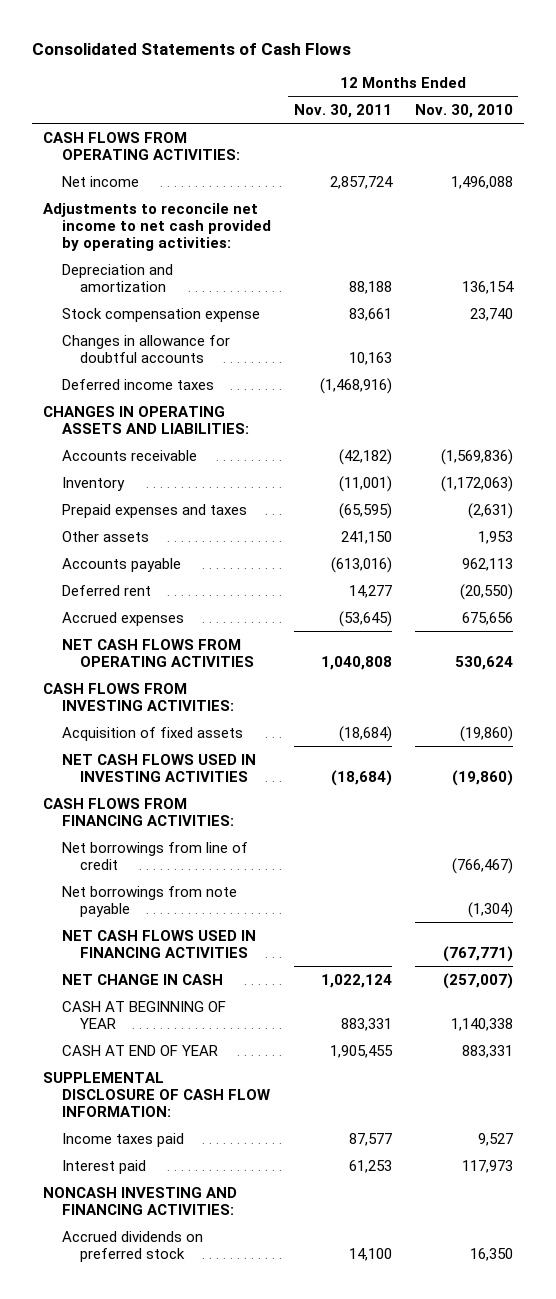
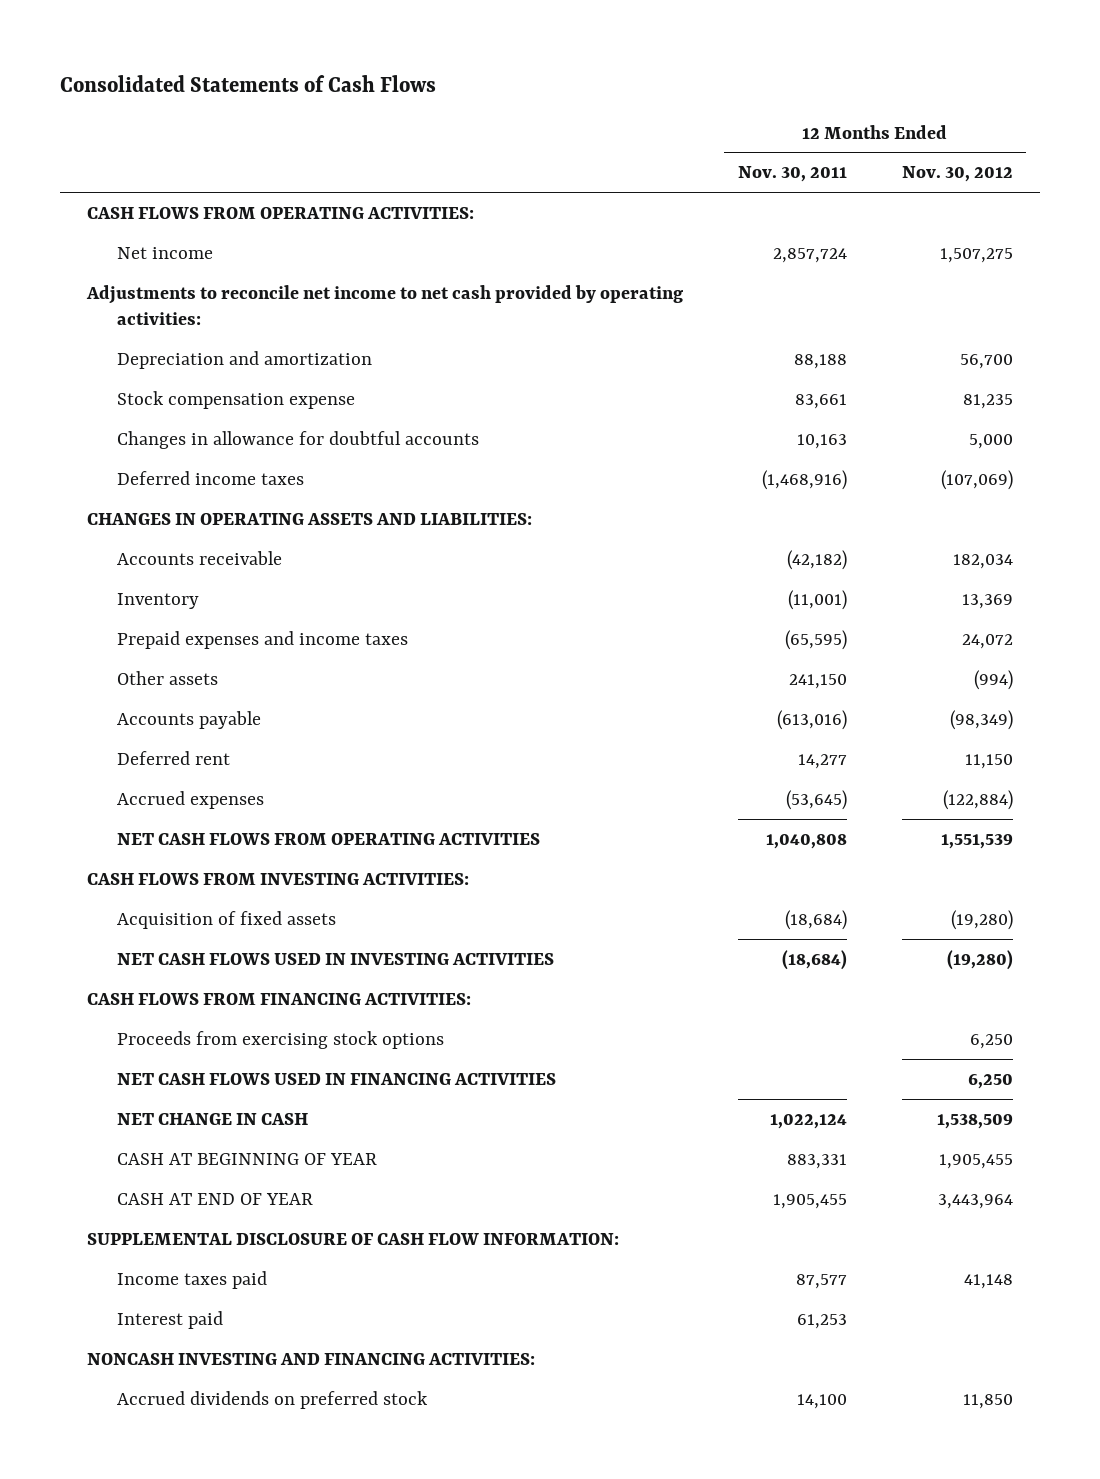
[414,103,513,118] Nov. 30, 2010 -> none
none -> [901,166,1013,183] Nov. 30, 2012
[61,503,247,518] Prepaid expenses and taxes -> [116,630,408,649] Prepaid expenses and income taxes
[61,841,248,870] Net borrowings from line of credit -> none
[61,885,237,917] Net borrowings from note payable -> none
none -> [116,1030,444,1049] Proceeds from exercising stock options

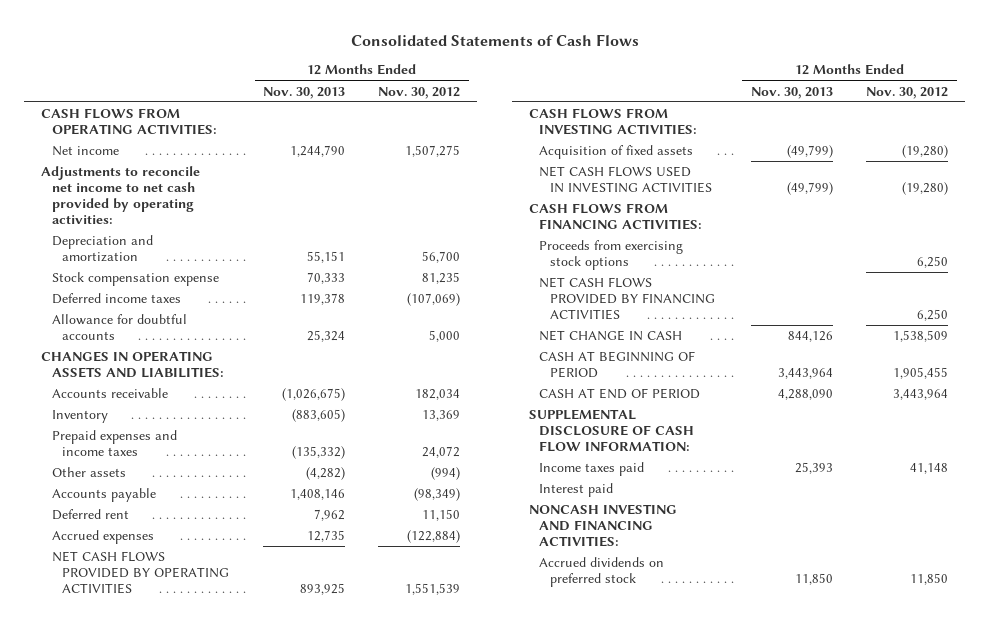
[738,166,848,183] Nov. 30, 2011 -> none
none -> [262,86,345,99] Nov. 30, 2013
[116,430,479,449] Changes in allowance for doubtful accounts -> none
none -> [51,314,187,341] Allowance for doubtful accounts
[116,832,540,845] NET CASH FLOWS FROM OPERATING ACTIVITIES -> [51,551,230,595] NET CASH FLOWS PROVIDED BY OPERATING ACTIVITIES
[116,1072,556,1085] NET CASH FLOWS USED IN FINANCING ACTIVITIES -> [539,277,716,321] NET CASH FLOWS PROVIDED BY FINANCING ACTIVITIES
[116,1152,377,1165] CASH AT BEGINNING OF YEAR -> [539,351,696,379] CASH AT BEGINNING OF PERIOD
[116,1192,313,1205] CASH AT END OF YEAR -> [539,388,701,400] CASH AT END OF PERIOD

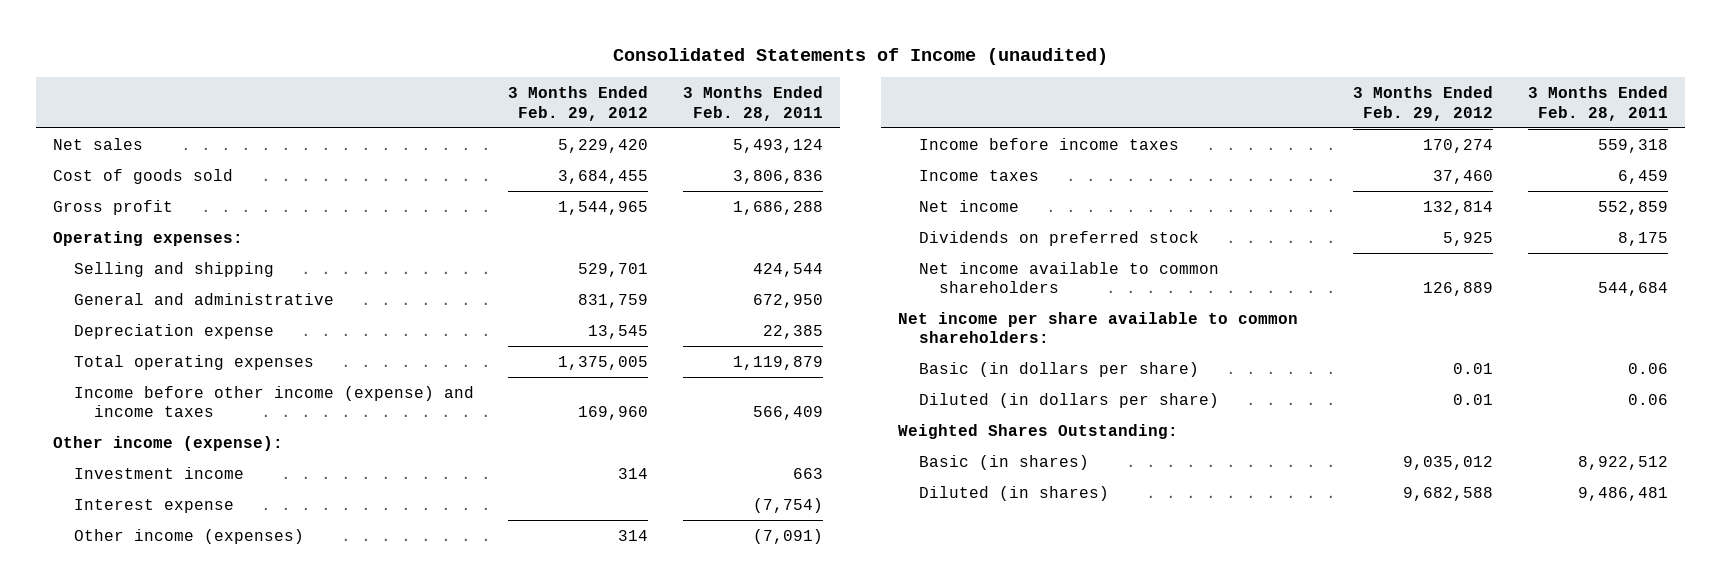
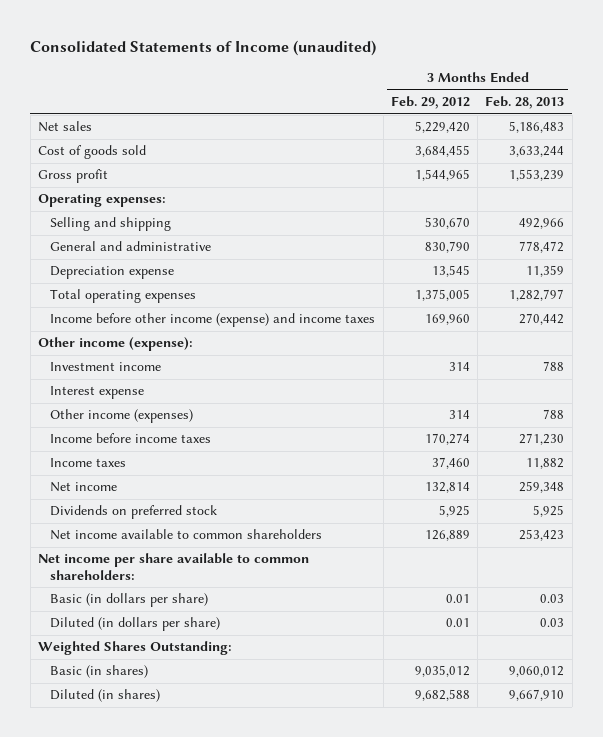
[682,85,823,121] 3 Months Ended Feb. 28, 2011 -> none
none -> [485,96,565,110] Feb. 28, 2013
[578,262,649,277] 529,701 -> [424,217,470,230] 530,670
[578,293,649,308] 831,759 -> [424,241,470,254] 830,790

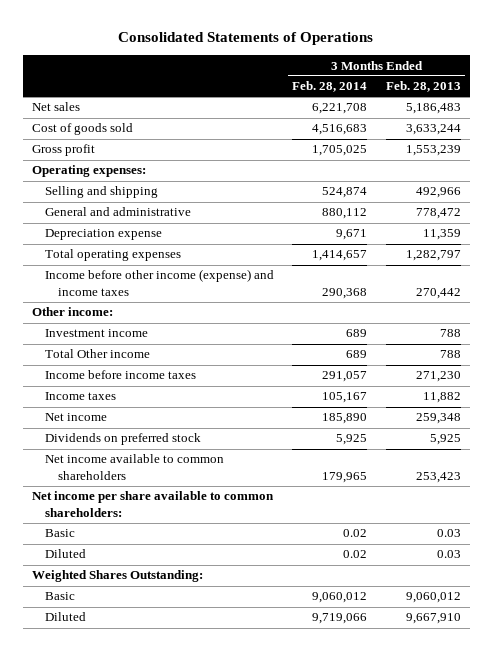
[30,40,377,57] Consolidated Statements of Income (unaudited) -> [118,32,374,46] Consolidated Statements of Operations
[390,96,470,110] Feb. 29, 2012 -> none
none -> [292,81,368,93] Feb. 28, 2014
[38,337,194,352] Other income (expense): -> [31,307,113,317] Other income:
[50,386,145,400] Interest expense -> none
[50,409,194,424] Other income (expenses) -> [44,349,150,359] Total Other income
[50,593,209,608] Basic (in dollars per share) -> [44,529,75,538] Basic
[50,617,221,632] Diluted (in dollars per share) -> [44,549,86,559] Diluted
[50,665,149,679] Basic (in shares) -> [44,592,75,601] Basic
[50,689,161,703] Diluted (in shares) -> [44,612,86,622] Diluted

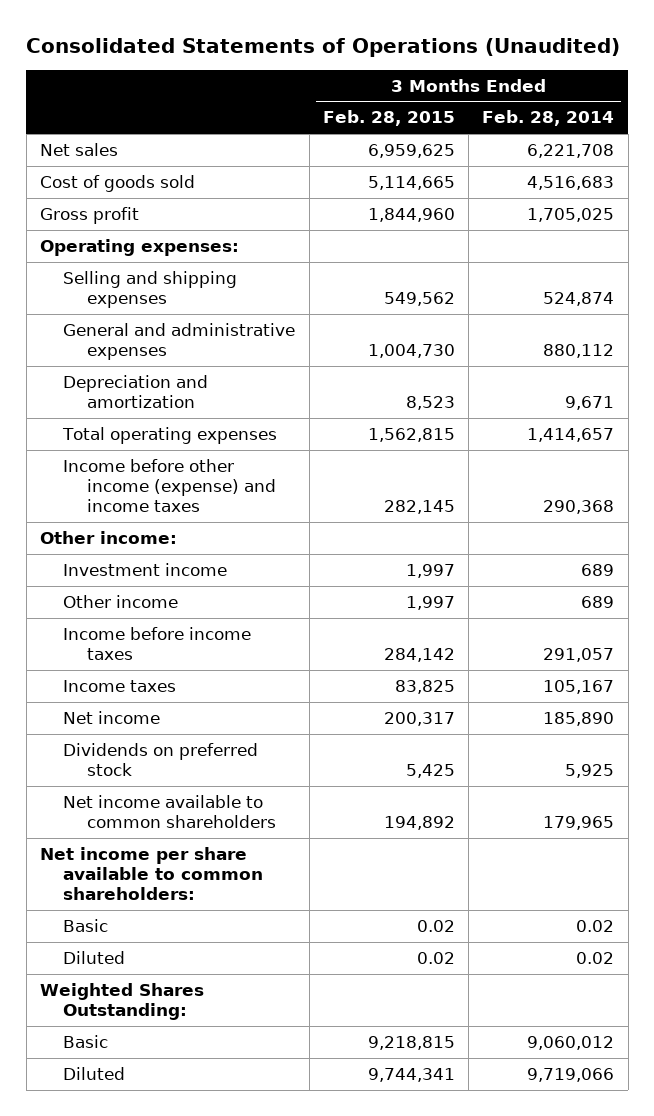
[118,32,374,46] Consolidated Statements of Operations -> [26,37,621,57] Consolidated Statements of Operations (Unaudited)
[385,81,461,93] Feb. 28, 2013 -> none
none -> [322,110,455,127] Feb. 28, 2015
[44,186,158,199] Selling and shipping -> [63,271,238,309] Selling and shipping expenses
[44,207,191,217] General and administrative -> [63,323,296,361] General and administrative expenses
[44,229,162,241] Depreciation expense -> [63,375,209,409] Depreciation and amortization
[44,349,150,359] Total Other income -> [63,595,179,609] Other income

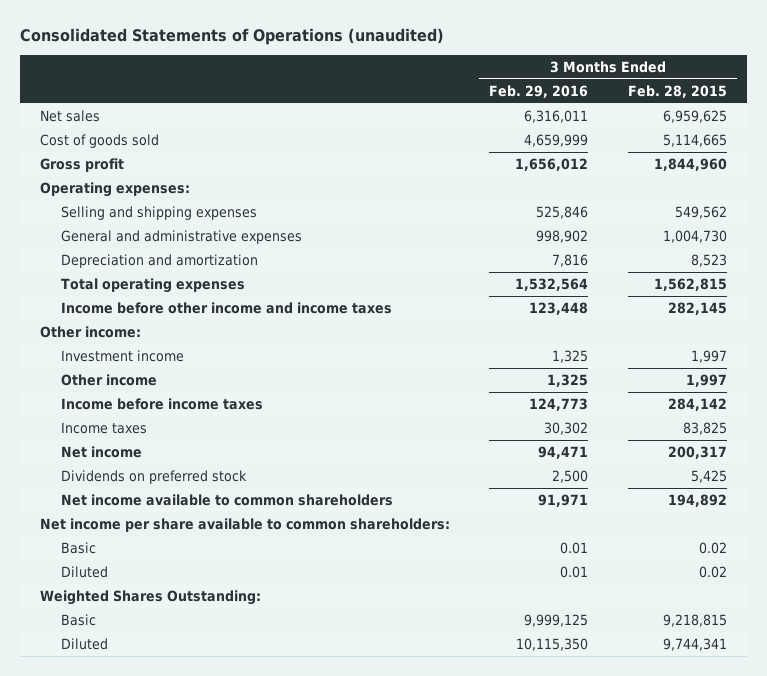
[26,37,621,57] Consolidated Statements of Operations (Unaudited) -> [19,27,444,45] Consolidated Statements of Operations (unaudited)
[482,110,615,127] Feb. 28, 2014 -> none
none -> [489,84,589,98] Feb. 29, 2016
[63,459,276,513] Income before other income (expense) and income taxes -> [60,302,392,315] Income before other income and income taxes

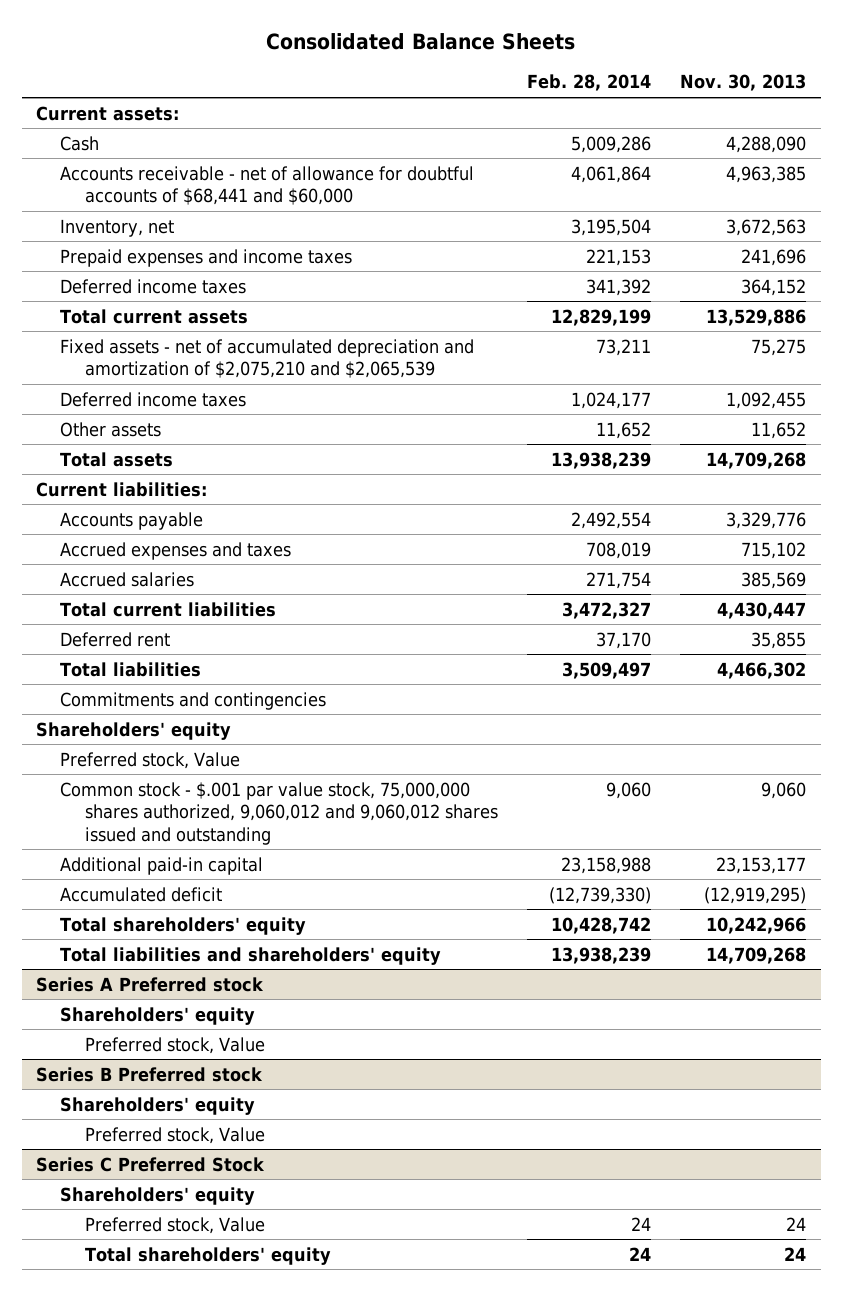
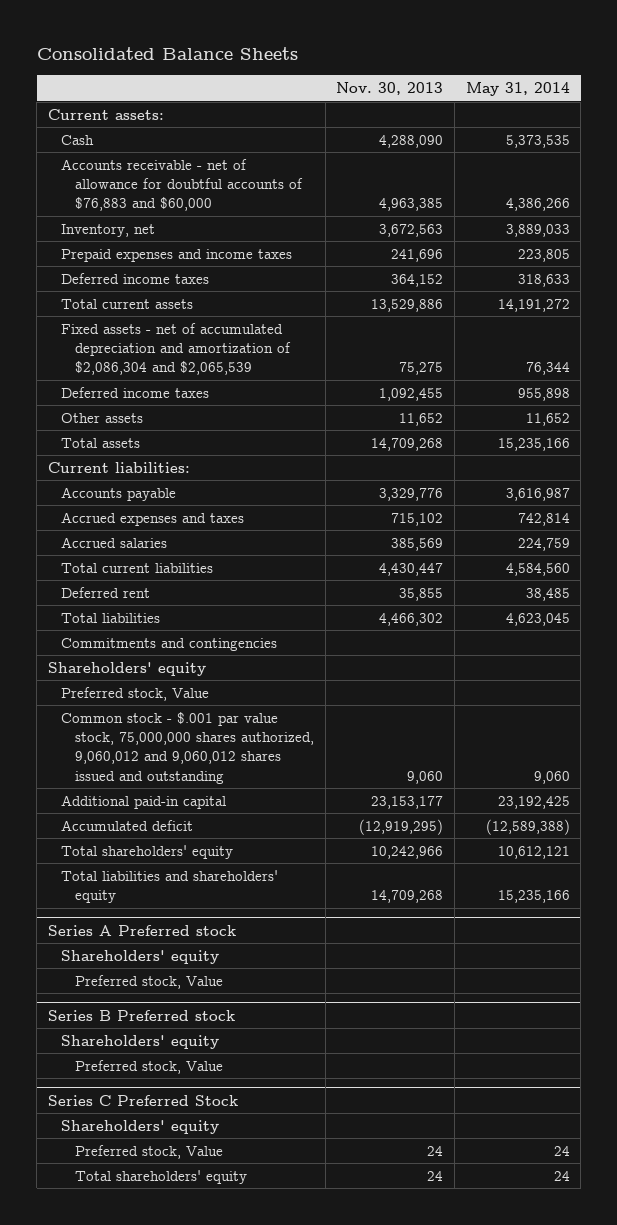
[526,74,651,92] Feb. 28, 2014 -> none
none -> [465,82,570,97] May 31, 2014
[60,165,475,206] Accounts receivable - net of allowance for doubtful accounts of $68,441 and $60,000 -> [61,158,304,212] Accounts receivable - net of allowance for doubtful accounts of $76,883 and $60,000
[60,338,475,379] Fixed assets - net of accumulated depreciation and amortization of $2,075,210 and $2,065,539 -> [61,322,292,376] Fixed assets - net of accumulated depreciation and amortization of $2,086,304 and $2,065,539

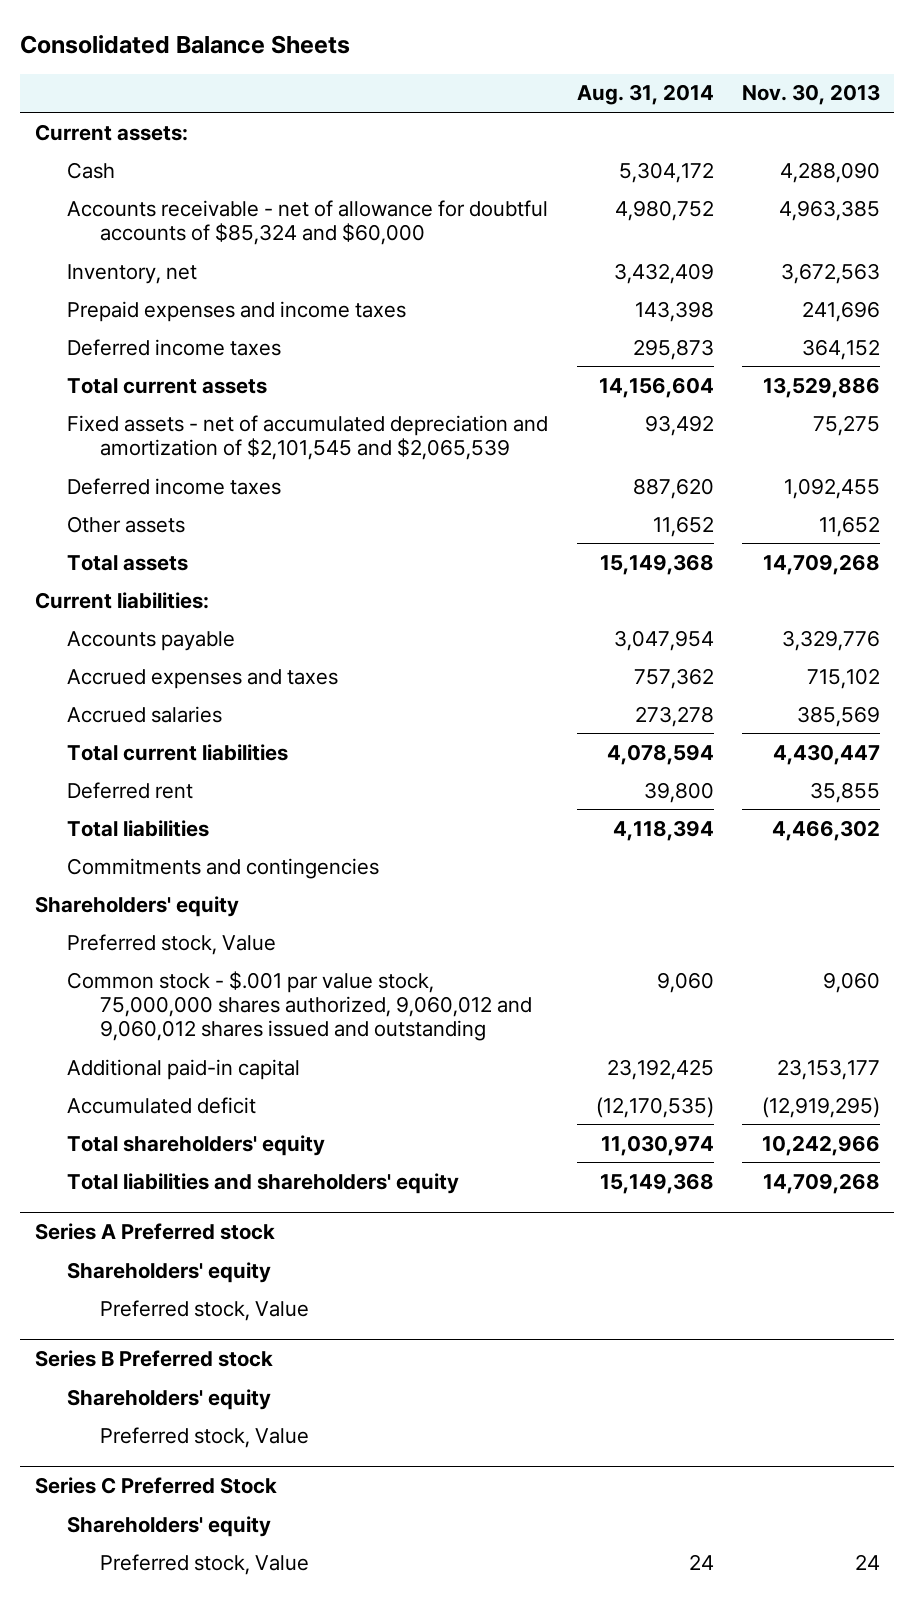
[465,82,570,97] May 31, 2014 -> none
none -> [576,84,714,106] Aug. 31, 2014
[61,158,304,212] Accounts receivable - net of allowance for doubtful accounts of $76,883 and $60,000 -> [67,199,549,245] Accounts receivable - net of allowance for doubtful accounts of $85,324 and $60,000
[61,322,292,376] Fixed assets - net of accumulated depreciation and amortization of $2,086,304 and $2,065,539 -> [67,414,549,460] Fixed assets - net of accumulated depreciation and amortization of $2,101,545 and $2,065,539
[75,1169,248,1184] Total shareholders' equity -> none

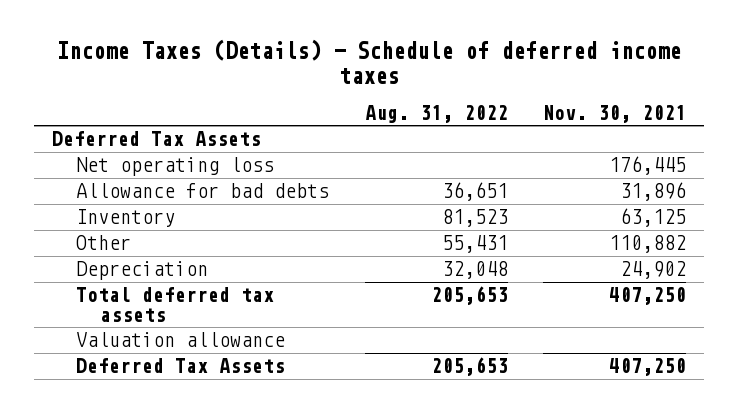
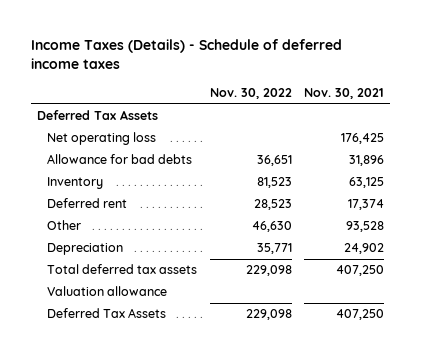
[364,104,508,123] Aug. 31, 2022 -> none
none -> [209,88,292,100] Nov. 30, 2022
[608,156,686,176] 176,445 -> [341,133,385,145] 176,425
none -> [46,198,127,209] Deferred rent
[608,235,686,254] 110,882 -> [346,221,385,233] 93,528

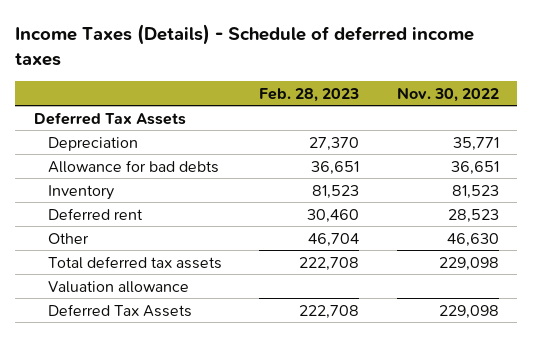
[304,88,385,100] Nov. 30, 2021 -> none
none -> [259,87,360,102] Feb. 28, 2023
[46,132,156,146] Net operating loss -> none
[46,243,123,256] Depreciation -> [48,136,139,151] Depreciation

